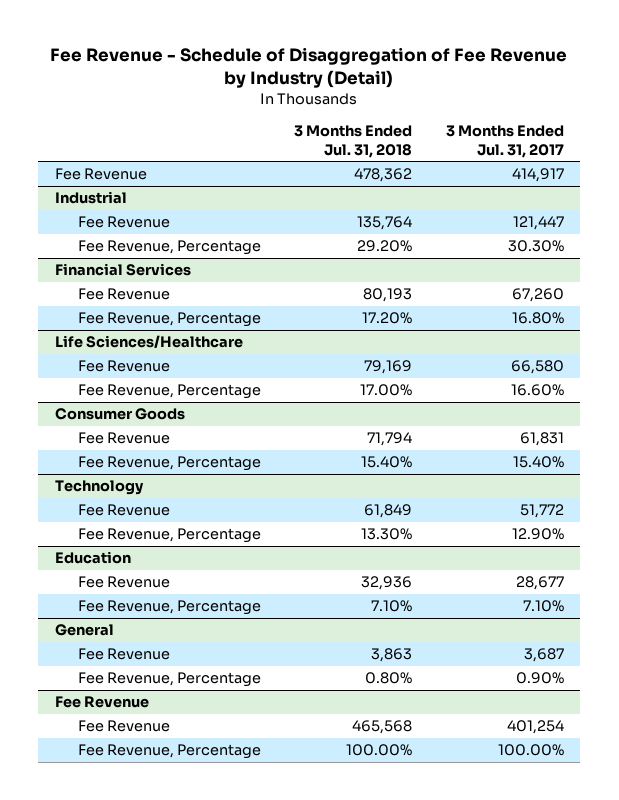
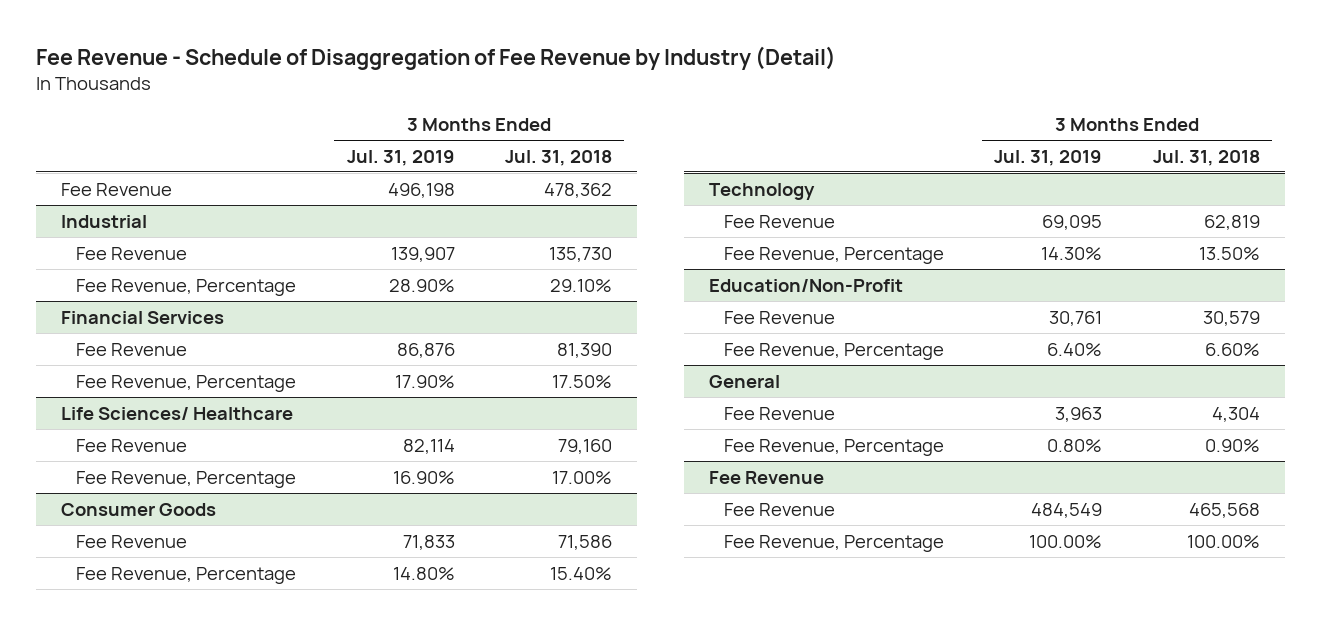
[445,125,564,158] 3 Months Ended Jul. 31, 2017 -> none
none -> [346,150,455,167] Jul. 31, 2019
[357,216,413,231] 135,764 -> [548,246,612,262] 135,730
[357,240,413,253] 29.20% -> [549,278,612,292] 29.10%
[363,288,413,303] 80,193 -> [556,342,612,358] 81,390
[362,312,413,325] 17.20% -> [551,374,612,388] 17.50%
[54,335,243,349] Life Sciences/Healthcare -> [61,406,294,420] Life Sciences/ Healthcare
[364,360,413,375] 79,169 -> [557,438,612,454] 79,160
[367,432,413,447] 71,794 -> [557,534,612,550] 71,586
[54,551,131,565] Education -> none
[364,504,413,519] 61,849 -> [1203,214,1260,230] 62,819
[361,528,413,541] 13.30% -> [1198,246,1260,260] 13.50%
none -> [708,278,903,292] Education/Non-Profit
[361,576,413,591] 32,936 -> [1202,310,1260,326] 30,579
[371,600,413,613] 7.10% -> [1204,342,1260,356] 6.60%
[371,648,413,663] 3,863 -> [1211,406,1260,422] 4,304
[365,672,413,685] 0.80% -> [1204,438,1260,452] 0.90%

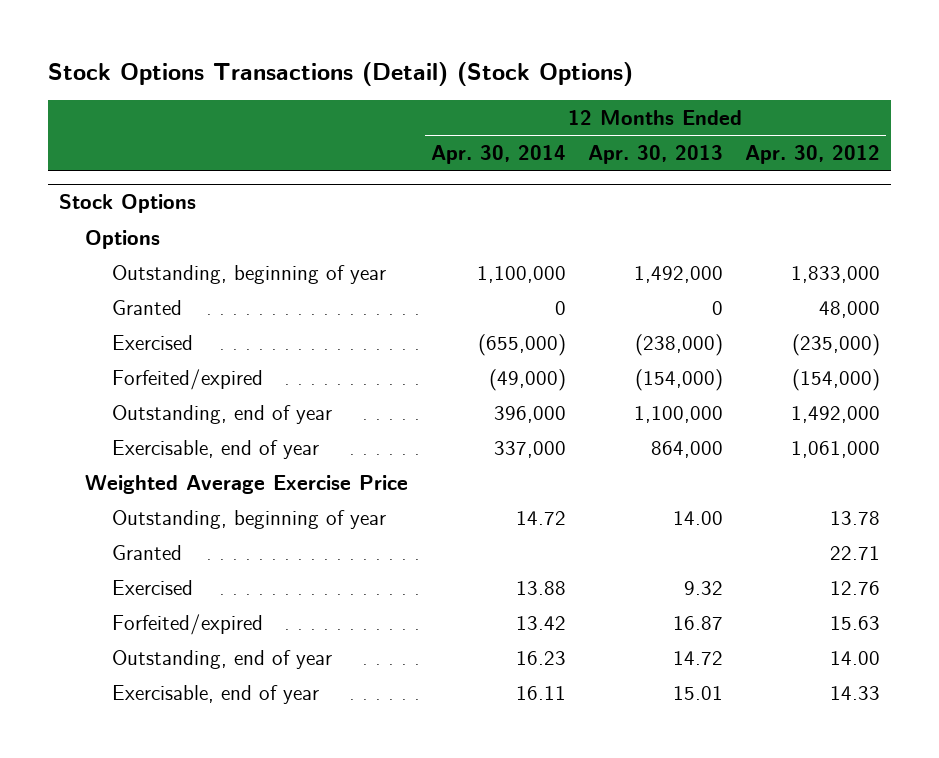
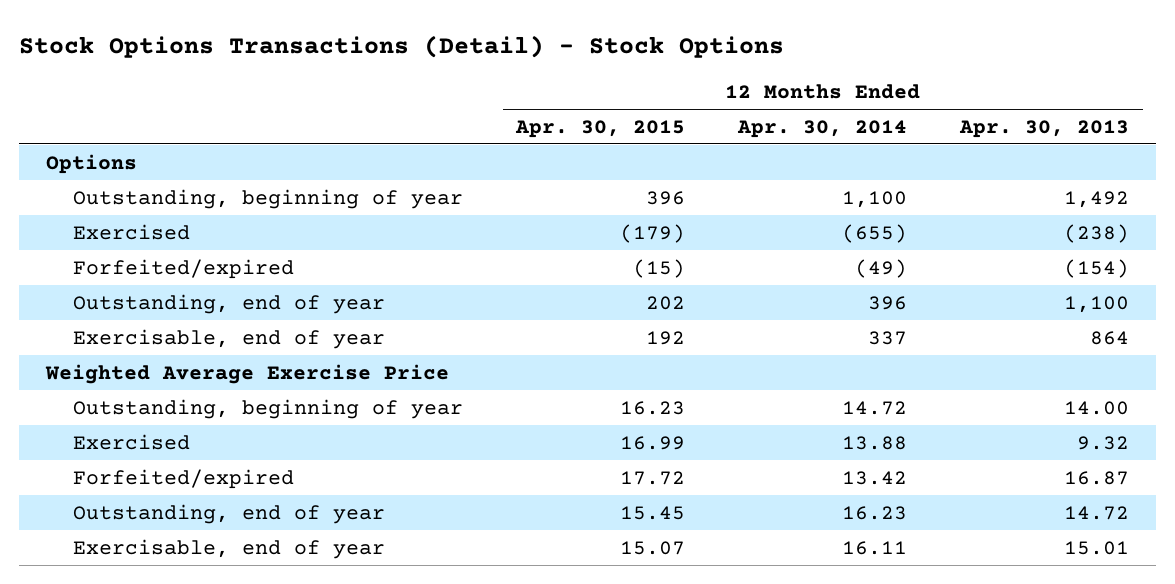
[47,61,633,86] Stock Options Transactions (Detail) (Stock Options) -> [19,34,785,58] Stock Options Transactions (Detail) - Stock Options
[745,145,881,165] Apr. 30, 2012 -> none
none -> [515,119,686,138] Apr. 30, 2015
[59,194,197,214] Stock Options -> none
[111,299,182,315] Granted -> none
[476,265,566,283] 1,100,000 -> [842,190,908,208] 1,100
[633,265,723,283] 1,492,000 -> [1064,190,1130,208] 1,492
[477,333,566,356] (655,000) -> [842,223,908,243] (655)
[634,333,723,356] (238,000) -> [1064,223,1130,243] (238)
[488,368,566,391] (49,000) -> [855,258,908,278] (49)
[634,368,723,391] (154,000) -> [1064,258,1130,278] (154)
[493,405,566,423] 396,000 -> [868,295,908,310] 396
[633,405,723,423] 1,100,000 -> [1064,295,1130,313] 1,100
[493,440,566,458] 337,000 -> [868,330,908,345] 337
[650,440,723,458] 864,000 -> [1090,330,1130,345] 864
[111,544,182,560] Granted -> none

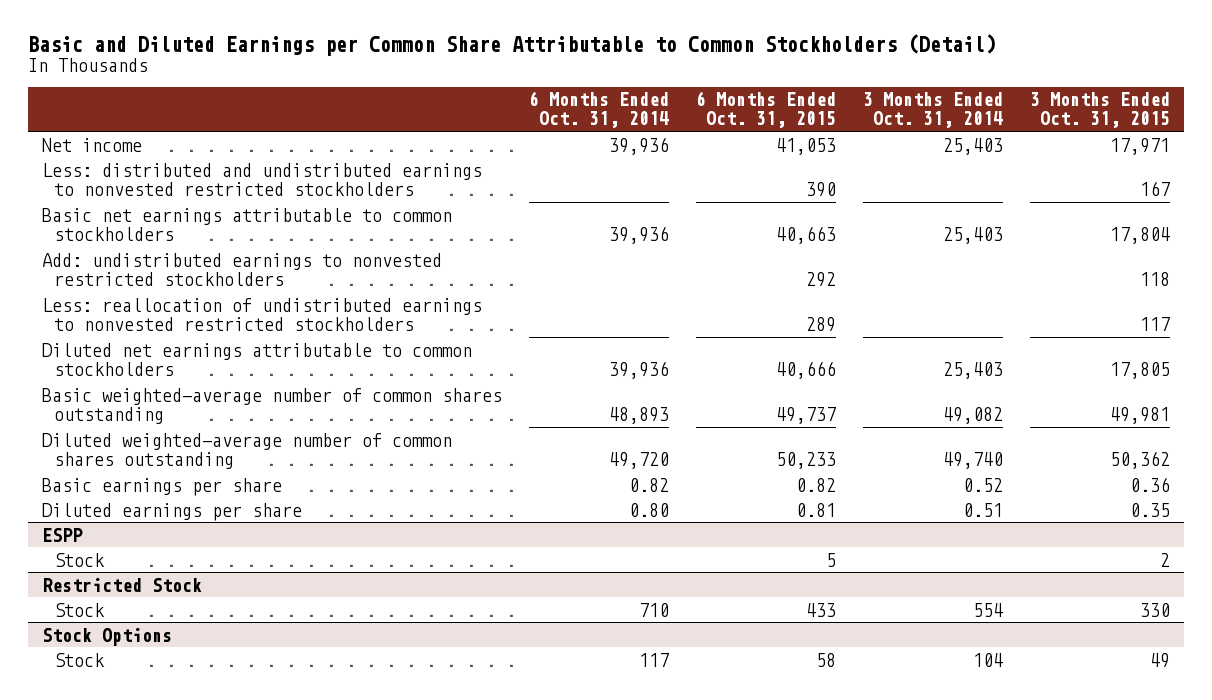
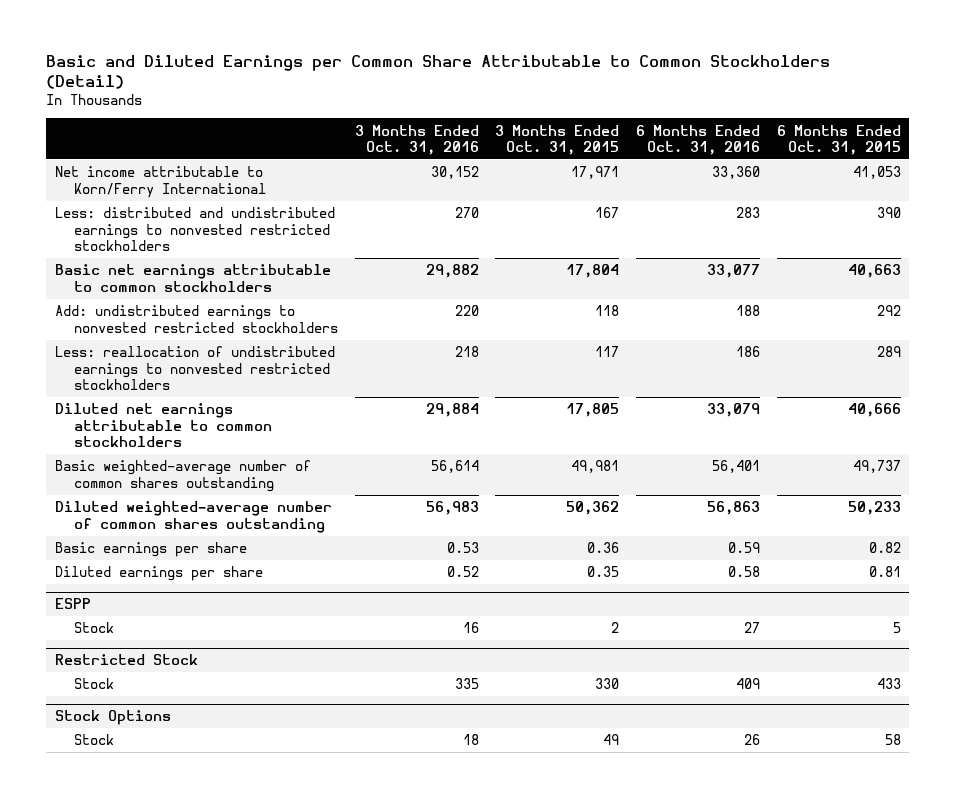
[529,91,670,129] 6 Months Ended Oct. 31, 2014 -> none
[863,92,1004,129] 3 Months Ended Oct. 31, 2014 -> none
none -> [354,124,479,155] 3 Months Ended Oct. 31, 2016
none -> [636,124,761,155] 6 Months Ended Oct. 31, 2016
[41,137,142,152] Net income -> [54,166,266,198] Net income attributable to Korn/Ferry International

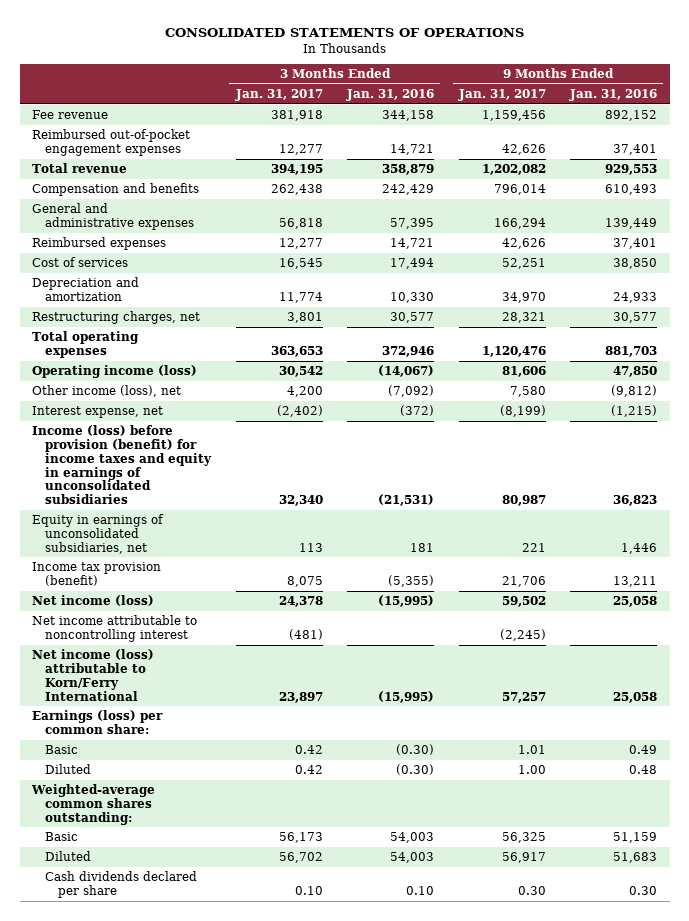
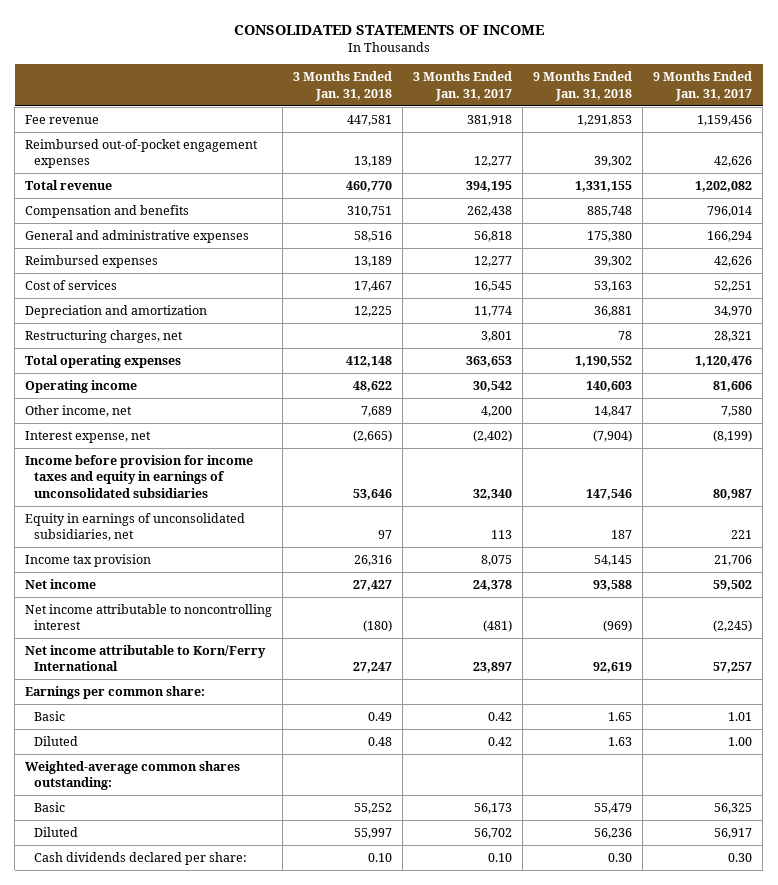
[164,28,524,38] CONSOLIDATED STATEMENTS OF OPERATIONS -> [233,24,544,35] CONSOLIDATED STATEMENTS OF INCOME
[346,88,435,101] Jan. 31, 2016 -> none
[569,88,658,101] Jan. 31, 2016 -> none
none -> [293,71,393,101] 3 Months Ended Jan. 31, 2018
none -> [533,71,633,101] 9 Months Ended Jan. 31, 2018
[32,365,198,379] Operating income (loss) -> [25,380,138,394] Operating income
[32,385,182,398] Other income (loss), net -> [25,405,133,418] Other income, net
[32,425,212,505] Income (loss) before provision (benefit) for income taxes and equity in earnings of unconsolidated subsidiaries -> [25,455,254,498] Income before provision for income taxes and equity in earnings of unconsolidated subsidiaries
[32,562,162,586] Income tax provision (benefit) -> [25,554,152,568] Income tax provision
[32,595,155,607] Net income (loss) -> [25,579,97,590] Net income
[32,649,155,701] Net income (loss) attributable to Korn/Ferry International -> [25,645,267,672] Net income attributable to Korn/Ferry International
[32,710,164,734] Earnings (loss) per common share: -> [25,686,206,700] Earnings per common share:
[44,871,197,898] Cash dividends declared per share -> [34,852,248,866] Cash dividends declared per share:

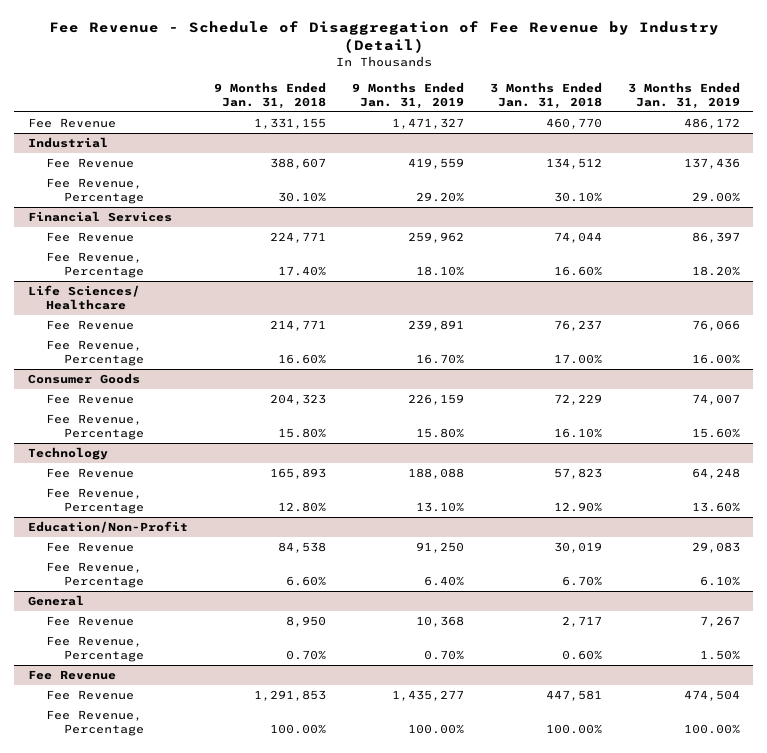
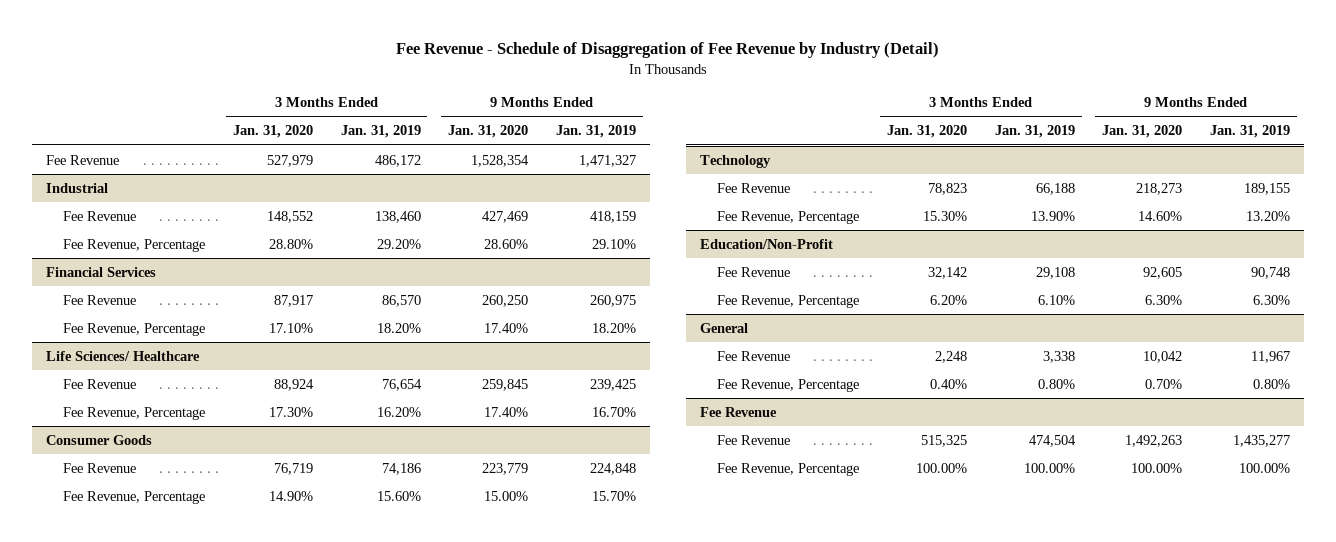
[213,81,326,109] 9 Months Ended Jan. 31, 2018 -> none
[489,81,602,109] 3 Months Ended Jan. 31, 2018 -> none
none -> [232,125,313,139] Jan. 31, 2020
none -> [448,125,529,139] Jan. 31, 2020
[407,157,464,169] 419,559 -> [590,210,637,223] 418,159
[683,157,740,169] 137,436 -> [374,210,421,223] 138,460
[415,192,464,203] 29.20% -> [592,238,637,249] 29.10%
[691,192,740,203] 29.00% -> [376,238,421,249] 29.20%
[407,231,464,243] 259,962 -> [590,294,637,307] 260,975
[691,231,740,243] 86,397 -> [381,294,421,307] 86,570
[415,266,464,277] 18.10% -> [592,322,637,333] 18.20%
[407,319,464,331] 239,891 -> [590,378,637,391] 239,425
[691,319,740,331] 76,066 -> [381,378,422,391] 76,654
[691,354,740,365] 16.00% -> [376,406,421,417] 16.20%
[407,393,464,405] 226,159 -> [590,462,637,475] 224,848
[691,393,740,405] 74,007 -> [381,462,421,475] 74,186
[415,428,464,439] 15.80% -> [592,490,637,501] 15.70%
[407,467,464,479] 188,088 -> [1244,182,1291,195] 189,155
[691,467,740,479] 64,248 -> [1035,182,1075,195] 66,188
[415,502,464,513] 13.10% -> [1246,210,1291,221] 13.20%
[691,502,740,513] 13.60% -> [1030,210,1075,221] 13.90%
[415,541,464,553] 91,250 -> [1251,266,1291,279] 90,748
[691,541,740,553] 29,083 -> [1035,266,1075,279] 29,108
[423,576,464,587] 6.40% -> [1253,294,1291,305] 6.30%
[415,615,464,627] 10,368 -> [1251,350,1291,363] 11,967
[699,615,740,627] 7,267 -> [1042,350,1075,363] 3,338
[423,650,464,661] 0.70% -> [1253,378,1291,389] 0.80%
[699,650,740,661] 1.50% -> [1037,378,1075,389] 0.80%

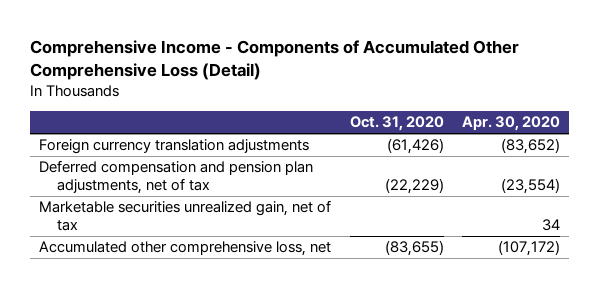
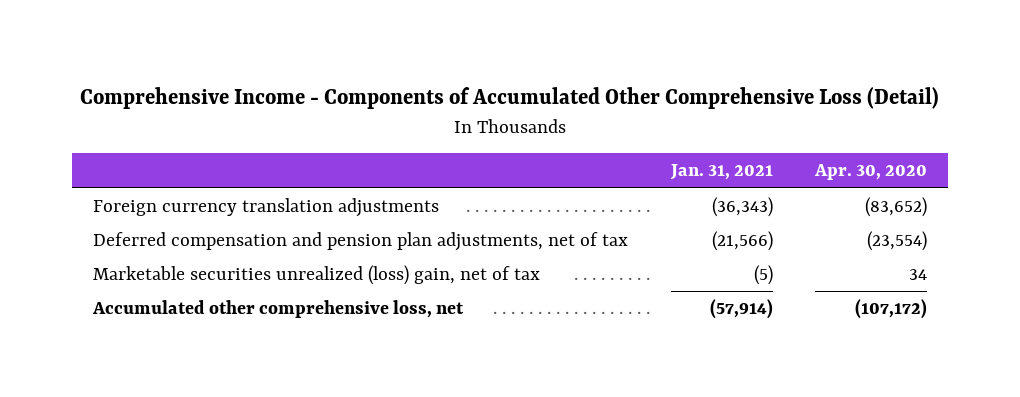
[349,116,444,132] Oct. 31, 2020 -> none
none -> [669,164,773,181] Jan. 31, 2021
[39,200,332,232] Marketable securities unrealized gain, net of tax -> [93,265,541,286] Marketable securities unrealized (loss) gain, net of tax

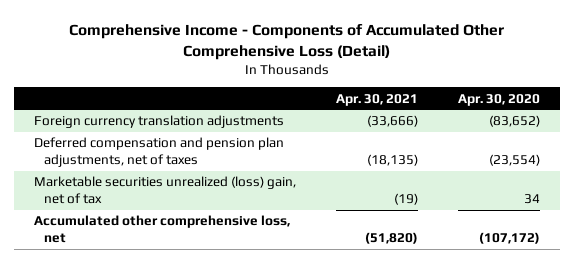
[669,164,773,181] Jan. 31, 2021 -> none
none -> [336,93,419,106] Apr. 30, 2021
[93,232,629,252] Deferred compensation and pension plan adjustments, net of tax -> [34,137,285,168] Deferred compensation and pension plan adjustments, net of taxes

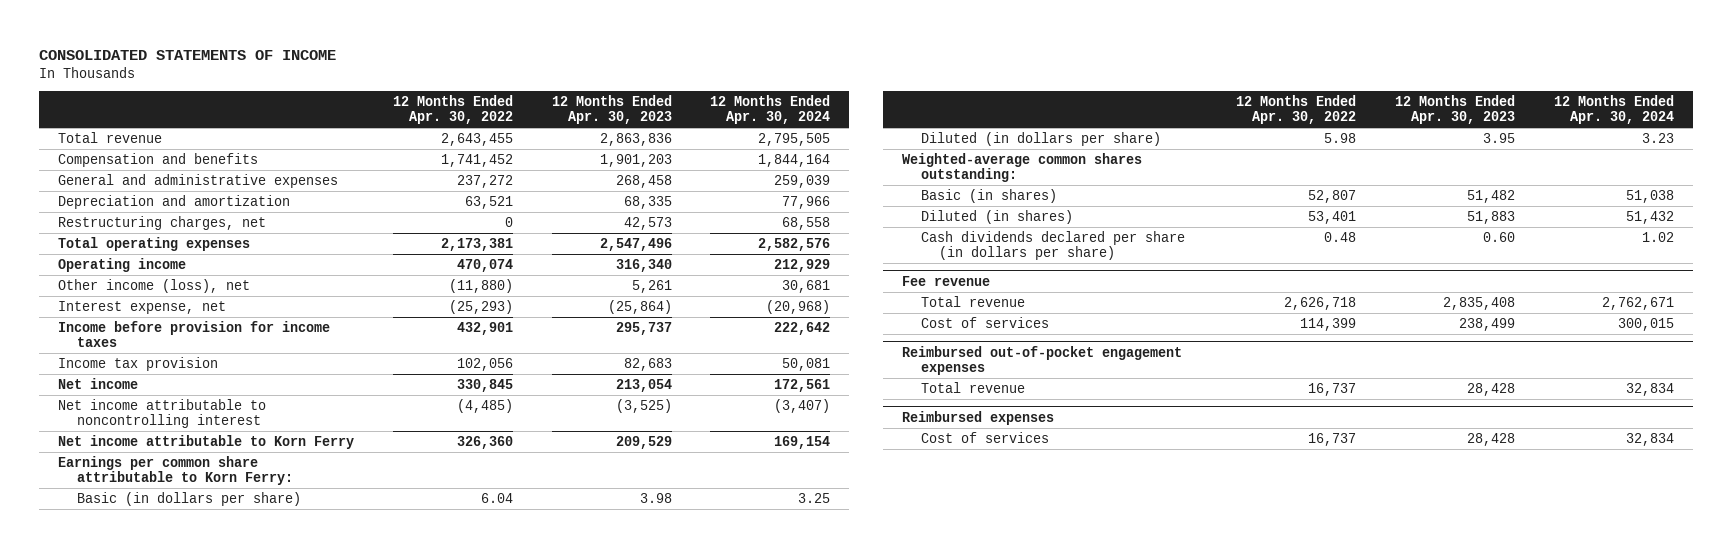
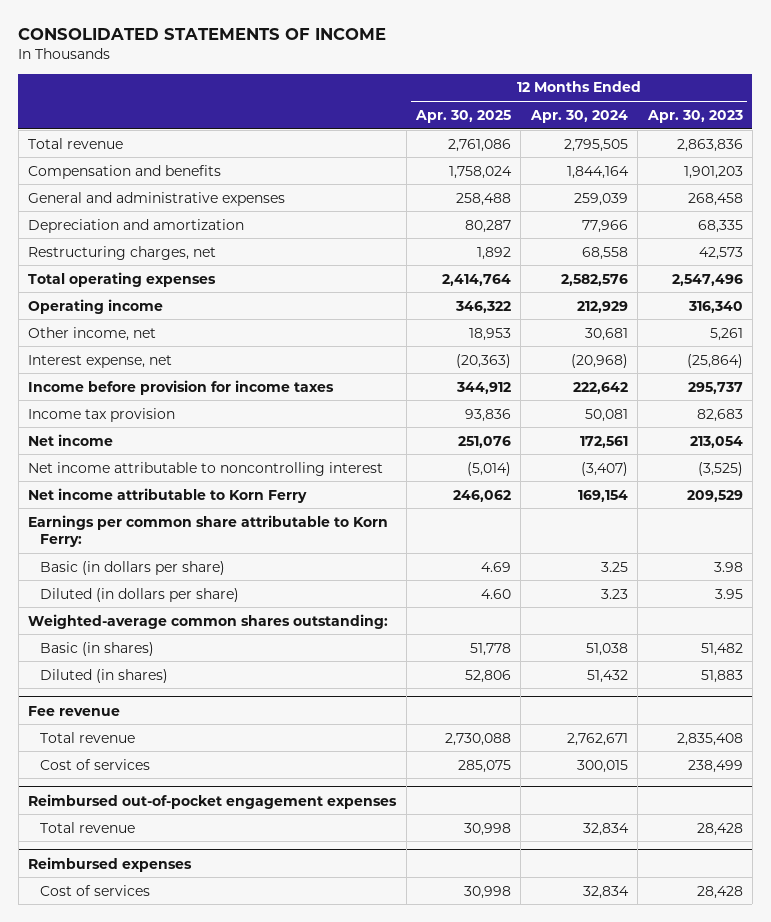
[393,94,514,125] 12 Months Ended Apr. 30, 2022 -> none
none -> [415,109,512,123] Apr. 30, 2025
[58,278,251,293] Other income (loss), net -> [28,326,157,341] Other income, net
[920,230,1185,261] Cash dividends declared per share (in dollars per share) -> none

